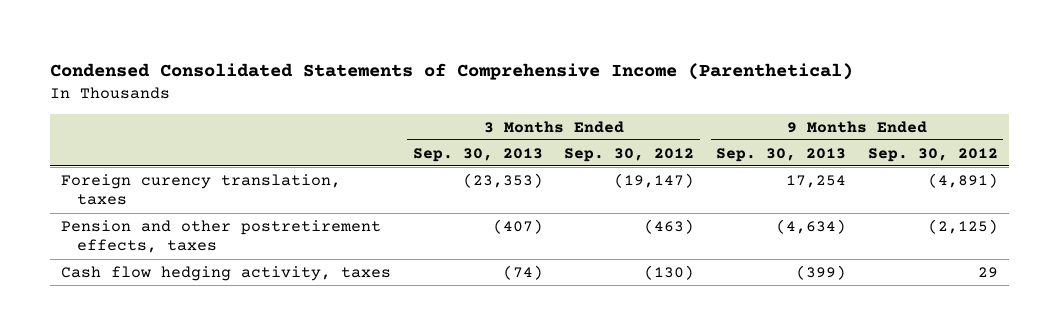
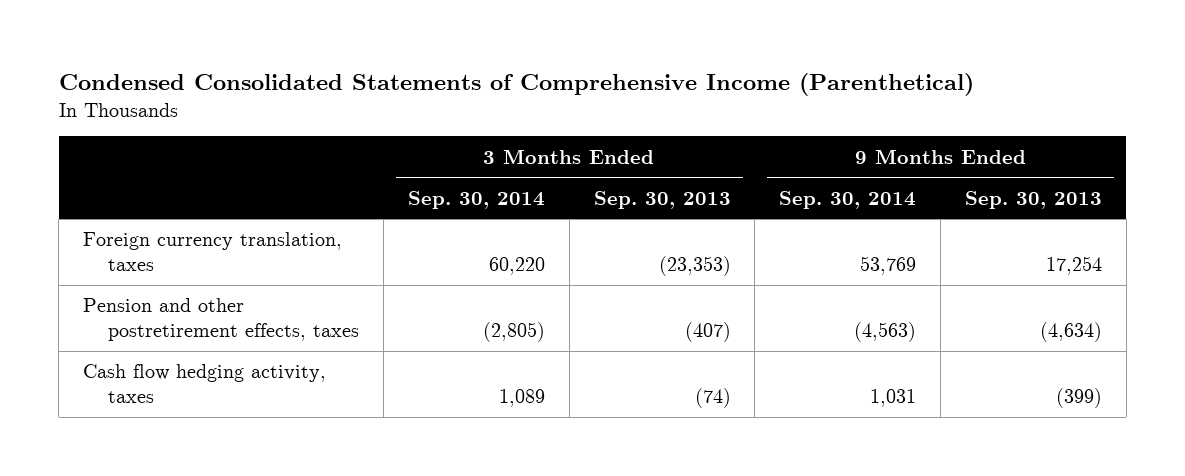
[564,147,695,162] Sep. 30, 2012 -> none
[867,147,998,162] Sep. 30, 2012 -> none
none -> [407,190,545,209] Sep. 30, 2014
none -> [779,190,917,209] Sep. 30, 2014
[61,173,342,206] Foreign curency translation, taxes -> [83,232,343,272] Foreign currency translation, taxes

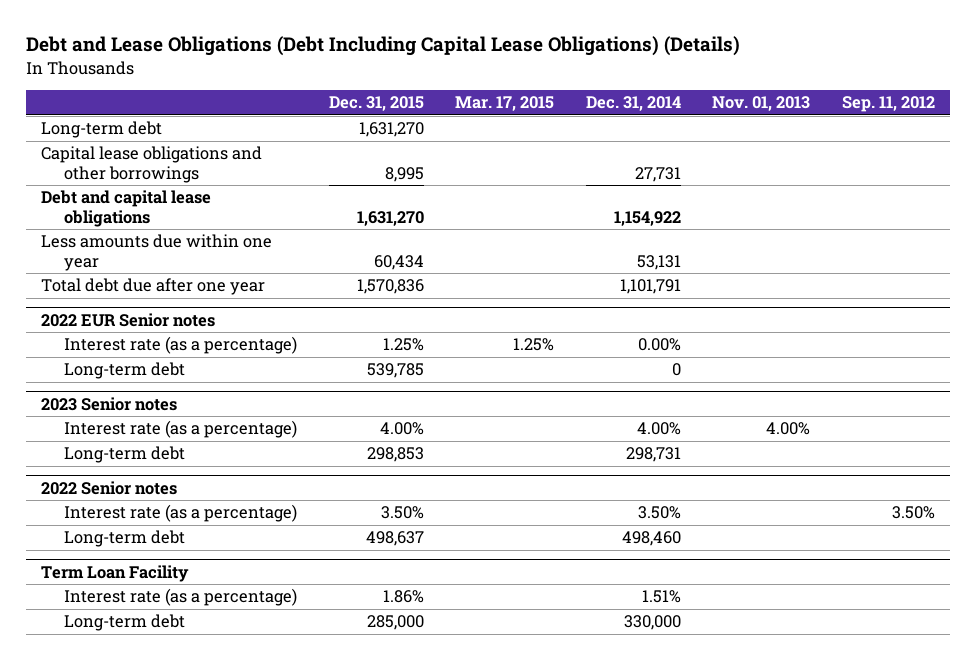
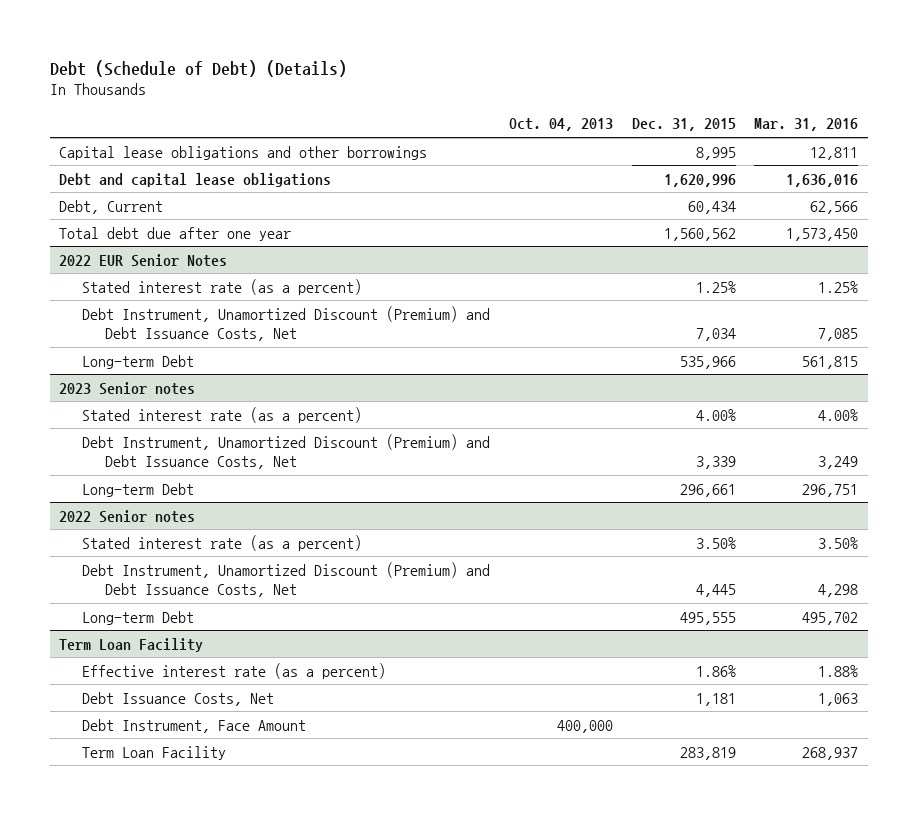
[25,36,740,57] Debt and Lease Obligations (Debt Including Capital Lease Obligations) (Details) -> [49,59,347,77] Debt (Schedule of Debt) (Details)
[455,96,555,112] Mar. 17, 2015 -> none
[585,96,681,112] Dec. 31, 2014 -> none
[712,96,811,112] Nov. 01, 2013 -> none
[841,96,935,113] Sep. 11, 2012 -> none
none -> [508,118,613,132] Oct. 04, 2013
none -> [754,118,859,132] Mar. 31, 2016
[41,121,163,139] Long-term debt -> none
[356,210,424,226] 1,631,270 -> [663,173,736,187] 1,620,996
[41,234,273,271] Less amounts due within one year -> [59,199,164,214] Debt, Current
[356,279,424,295] 1,570,836 -> [663,227,736,241] 1,560,562
[41,313,216,328] 2022 EUR Senior notes -> [59,253,228,267] 2022 EUR Senior Notes
[64,336,298,355] Interest rate (as a percentage) -> [82,278,363,295] Stated interest rate (as a percent)
none -> [82,305,491,342] Debt Instrument, Unamortized Discount (Premium) and Debt Issuance Costs, Net
[64,362,186,380] Long-term debt -> [82,354,195,369] Long-term Debt
[366,363,424,379] 539,785 -> [679,355,736,369] 535,966
[64,420,298,439] Interest rate (as a percentage) -> [82,406,363,423] Stated interest rate (as a percent)
none -> [82,433,491,470] Debt Instrument, Unamortized Discount (Premium) and Debt Issuance Costs, Net
[64,446,186,464] Long-term debt -> [82,482,195,497] Long-term Debt
[366,447,424,463] 298,853 -> [679,483,736,497] 296,661
[64,504,298,523] Interest rate (as a percentage) -> [82,534,363,551] Stated interest rate (as a percent)
none -> [82,561,491,598] Debt Instrument, Unamortized Discount (Premium) and Debt Issuance Costs, Net
[64,530,186,548] Long-term debt -> [82,610,195,625] Long-term Debt
[365,531,424,547] 498,637 -> [679,611,736,625] 495,555
[64,614,186,632] Long-term debt -> none
[64,588,298,607] Interest rate (as a percentage) -> [82,662,387,679] Effective interest rate (as a percent)
none -> [82,691,275,706] Debt Issuance Costs, Net
none -> [82,718,307,733] Debt Instrument, Face Amount
none -> [82,745,227,760] Term Loan Facility

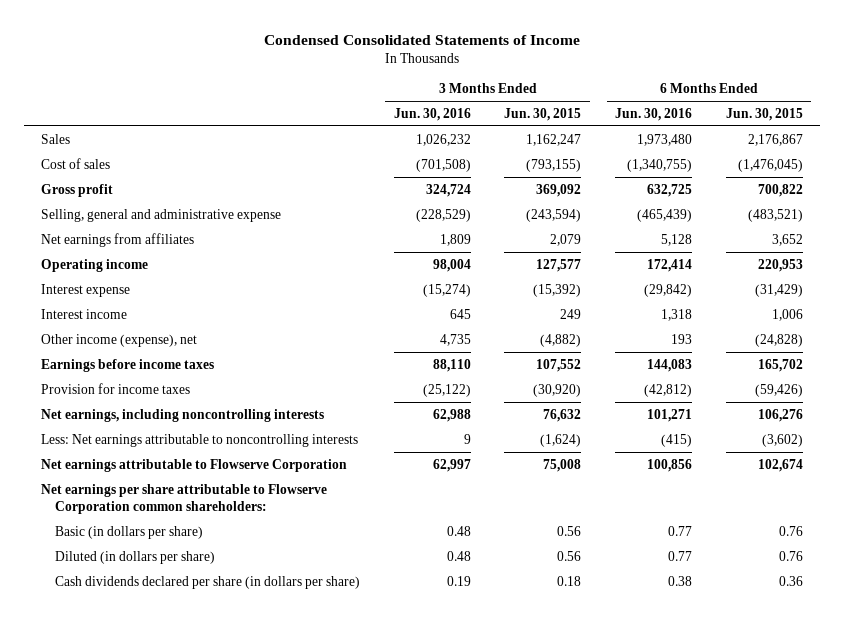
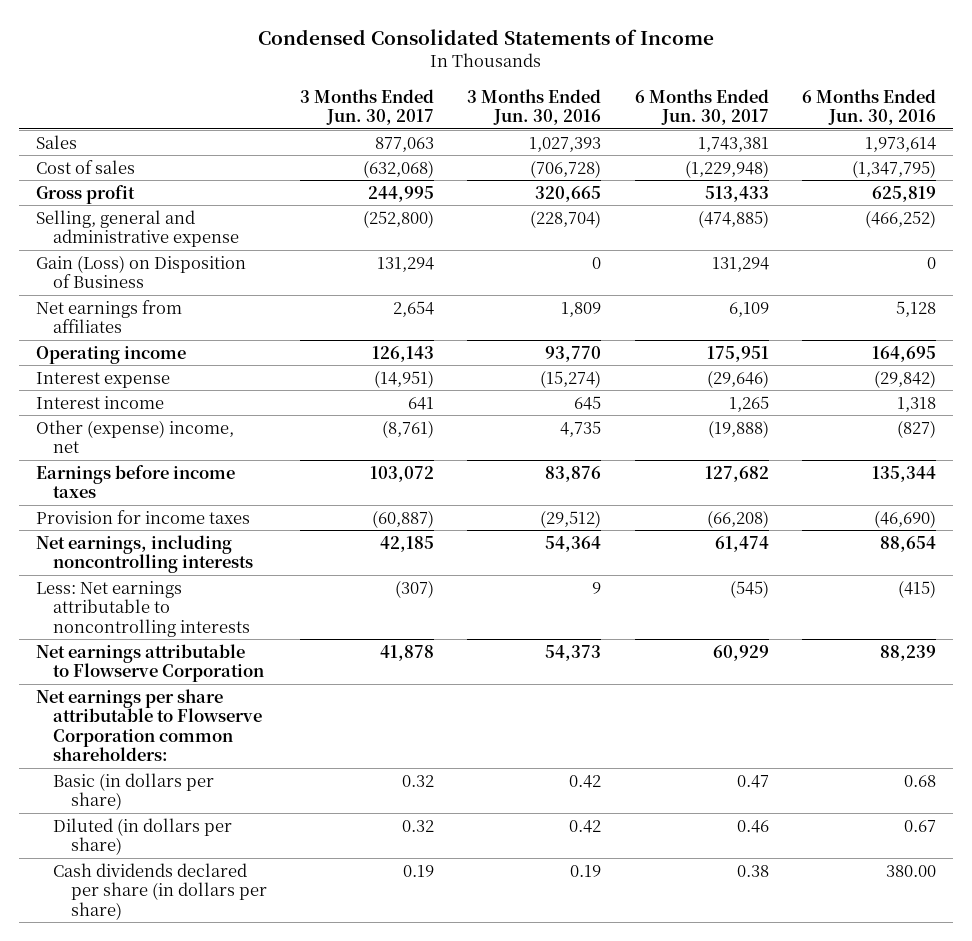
[504,107,582,121] Jun. 30, 2015 -> none
[725,107,803,121] Jun. 30, 2015 -> none
none -> [300,88,435,126] 3 Months Ended Jun. 30, 2017
none -> [634,88,769,126] 6 Months Ended Jun. 30, 2017
[415,133,471,146] 1,026,232 -> [529,136,602,152] 1,027,393
[637,133,693,146] 1,973,480 -> [865,136,937,152] 1,973,614
[415,158,471,172] (701,508) -> [530,159,602,178] (706,728)
[627,158,693,172] (1,340,755) -> [852,159,937,178] (1,347,795)
[425,183,471,197] 324,724 -> [535,185,602,202] 320,665
[647,183,693,197] 632,725 -> [872,185,937,202] 625,819
[415,208,471,222] (228,529) -> [530,209,602,228] (228,704)
[637,208,693,222] (465,439) -> [865,209,937,228] (466,252)
none -> [35,254,246,289] Gain (Loss) on Disposition of Business
[432,258,471,272] 98,004 -> [545,345,602,362] 93,770
[647,258,693,272] 172,414 -> [872,345,937,362] 164,695
[40,333,197,347] Other income (expense), net -> [35,419,234,454] Other (expense) income, net
[671,333,693,344] 193 -> [897,419,937,438] (827)
[432,358,471,372] 88,110 -> [545,465,602,482] 83,876
[647,358,693,372] 144,083 -> [872,465,937,482] 135,344
[422,383,471,397] (25,122) -> [540,509,602,528] (29,512)
[644,383,693,397] (42,812) -> [874,509,937,528] (46,690)
[432,408,471,422] 62,988 -> [545,535,602,552] 54,364
[647,408,693,422] 101,271 -> [880,535,937,552] 88,654
[432,458,471,472] 62,997 -> [545,644,602,661] 54,373
[647,458,693,472] 100,856 -> [880,644,937,661] 88,239
[446,525,471,536] 0.48 -> [569,774,602,788] 0.42
[668,525,693,536] 0.77 -> [904,774,937,787] 0.68
[446,550,471,561] 0.48 -> [569,819,602,833] 0.42
[668,550,693,561] 0.77 -> [904,819,937,832] 0.67
[668,575,693,586] 0.38 -> [886,864,937,877] 380.00

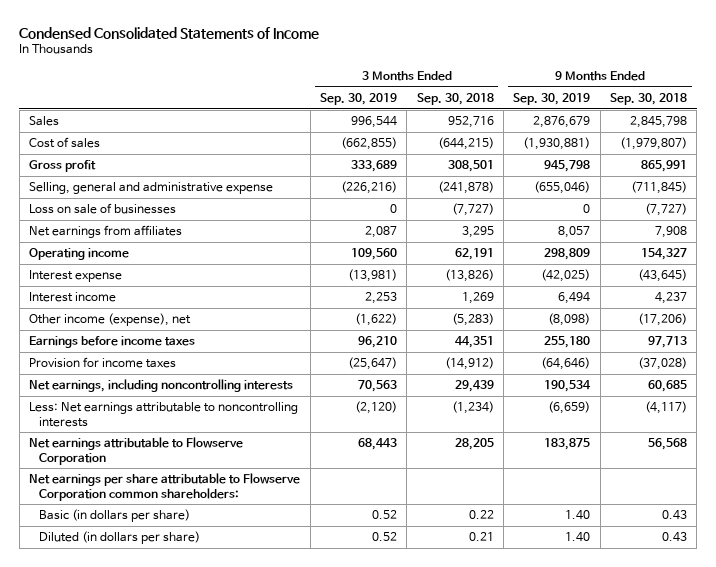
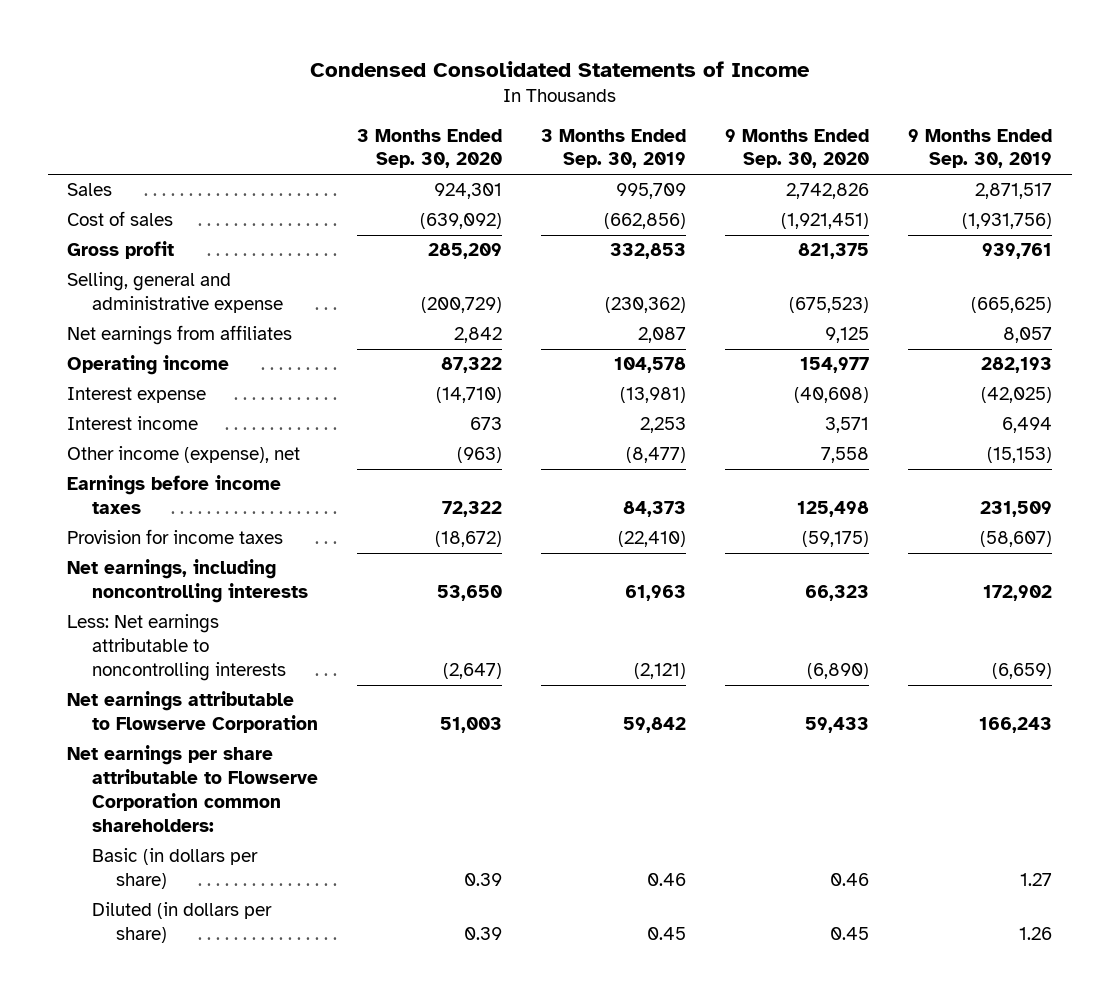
[416,92,494,105] Sep. 30, 2018 -> none
[609,92,687,105] Sep. 30, 2018 -> none
none -> [356,128,502,169] 3 Months Ended Sep. 30, 2020
none -> [724,128,869,169] 9 Months Ended Sep. 30, 2020
[29,203,177,215] Loss on sale of businesses -> none
[350,116,397,129] 996,544 -> [615,183,686,200] 995,709
[533,116,591,129] 2,876,679 -> [975,183,1053,200] 2,871,517
[340,137,397,151] (662,855) -> [603,213,686,230] (662,856)
[523,137,591,151] (1,930,881) -> [962,213,1053,230] (1,931,756)
[350,160,397,173] 333,689 -> [609,243,686,260] 332,853
[544,160,591,173] 945,798 -> [982,243,1053,260] 939,761
[340,181,397,195] (226,216) -> [604,297,686,314] (230,362)
[534,181,591,195] (655,046) -> [971,297,1053,314] (665,625)
[350,248,397,261] 109,560 -> [613,357,686,374] 104,578
[544,248,591,261] 298,809 -> [981,357,1053,374] 282,193
[354,313,397,327] (1,622) -> [625,447,686,464] (8,477)
[548,313,591,327] (8,098) -> [987,447,1053,464] (15,153)
[357,336,397,349] 96,210 -> [622,501,686,518] 84,373
[544,336,591,349] 255,180 -> [980,501,1053,518] 231,509
[347,357,397,371] (25,647) -> [617,531,686,548] (22,410)
[541,357,591,371] (64,646) -> [980,531,1053,548] (58,607)
[357,380,397,393] 70,563 -> [624,585,686,602] 61,963
[544,380,592,393] 190,534 -> [983,585,1053,602] 172,902
[354,401,397,415] (2,120) -> [633,663,686,680] (2,121)
[357,438,397,451] 68,443 -> [622,717,686,734] 59,842
[544,438,591,451] 183,875 -> [979,717,1053,734] 166,243
[371,510,397,520] 0.52 -> [646,873,686,887] 0.46
[565,510,591,521] 1.40 -> [1020,873,1053,887] 1.27
[371,532,397,542] 0.52 -> [646,927,686,941] 0.45
[565,532,591,543] 1.40 -> [1019,927,1053,941] 1.26

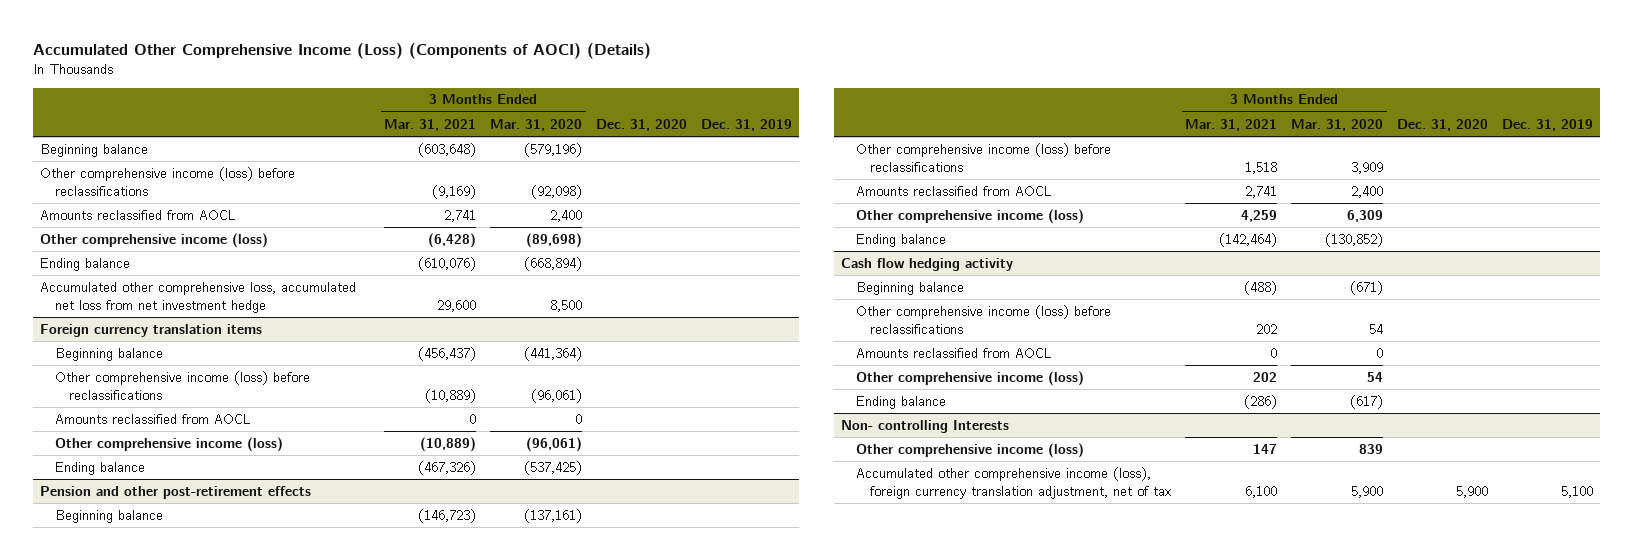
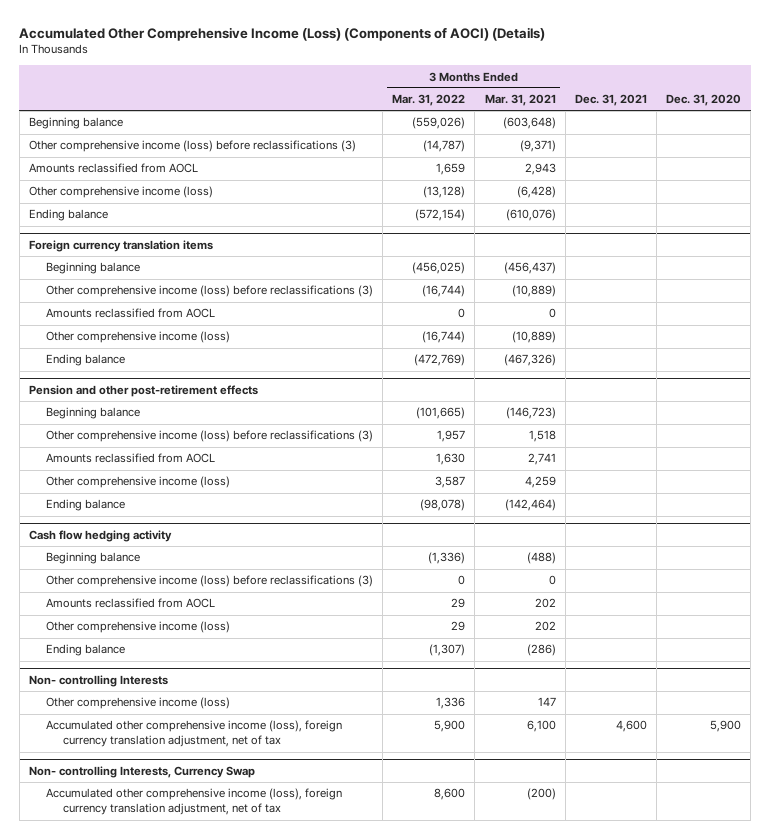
[490,118,583,131] Mar. 31, 2020 -> none
[701,118,793,131] Dec. 31, 2019 -> none
none -> [392,94,466,107] Mar. 31, 2022
none -> [574,94,647,107] Dec. 31, 2021
[40,166,296,196] Other comprehensive income (loss) before reclassifications -> [29,140,357,153] Other comprehensive income (loss) before reclassifications (3)
[432,184,477,199] (9,169) -> [519,140,556,153] (9,371)
[444,209,477,222] 2,741 -> [524,163,556,176] 2,943
[40,281,357,313] Accumulated other comprehensive loss, accumulated net loss from net investment hedge -> none
[54,370,310,400] Other comprehensive income (loss) before reclassifications -> [45,285,373,298] Other comprehensive income (loss) before reclassifications (3)
[855,142,1111,172] Other comprehensive income (loss) before reclassifications -> [45,430,373,443] Other comprehensive income (loss) before reclassifications (3)
[855,304,1111,334] Other comprehensive income (loss) before reclassifications -> [45,575,373,588] Other comprehensive income (loss) before reclassifications (3)
[1256,323,1278,334] 202 -> [548,575,556,586] 0
[1270,347,1278,358] 0 -> [534,598,556,609] 202
none -> [29,765,256,778] Non- controlling Interests, Currency Swap
none -> [45,788,342,816] Accumulated other comprehensive income (loss), foreign currency translation adjustment, net of tax

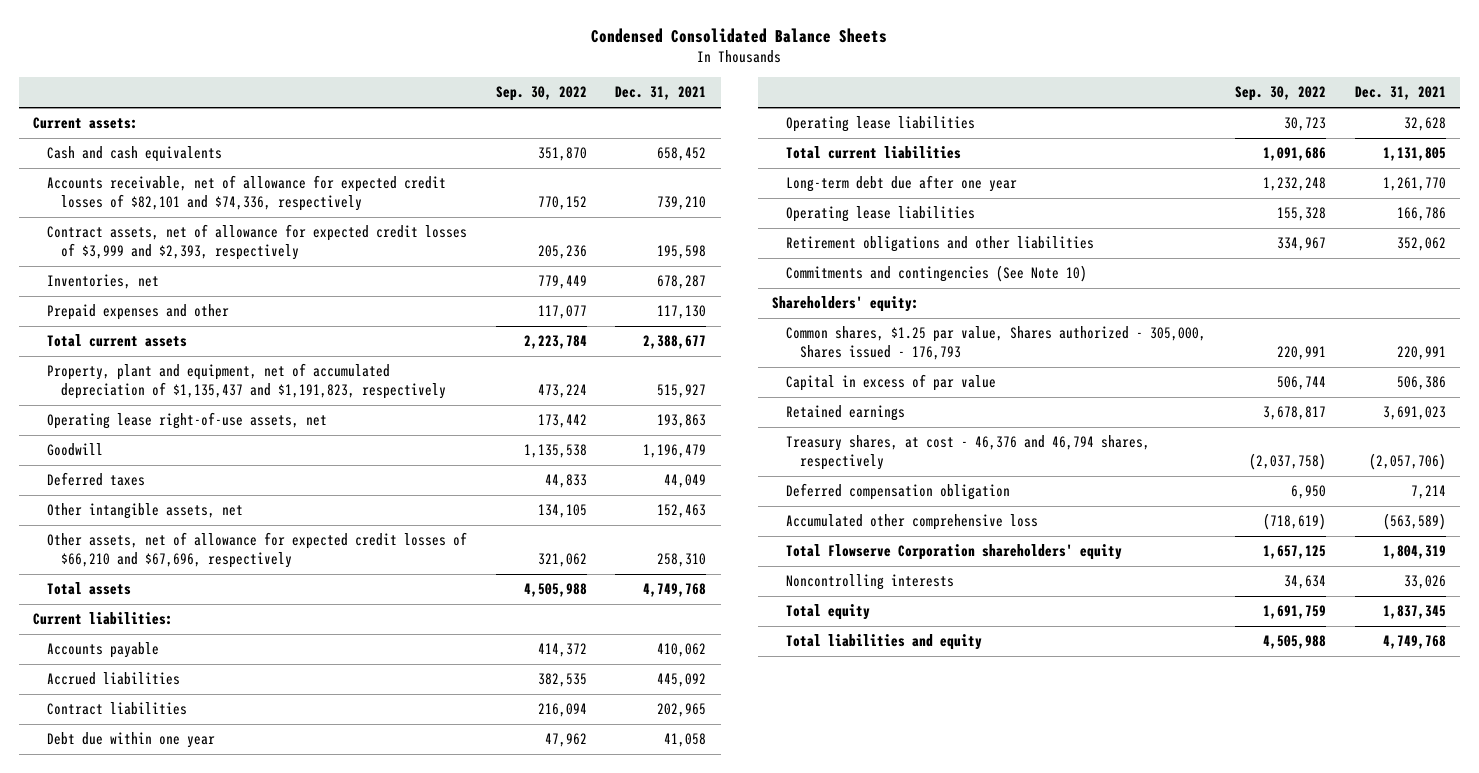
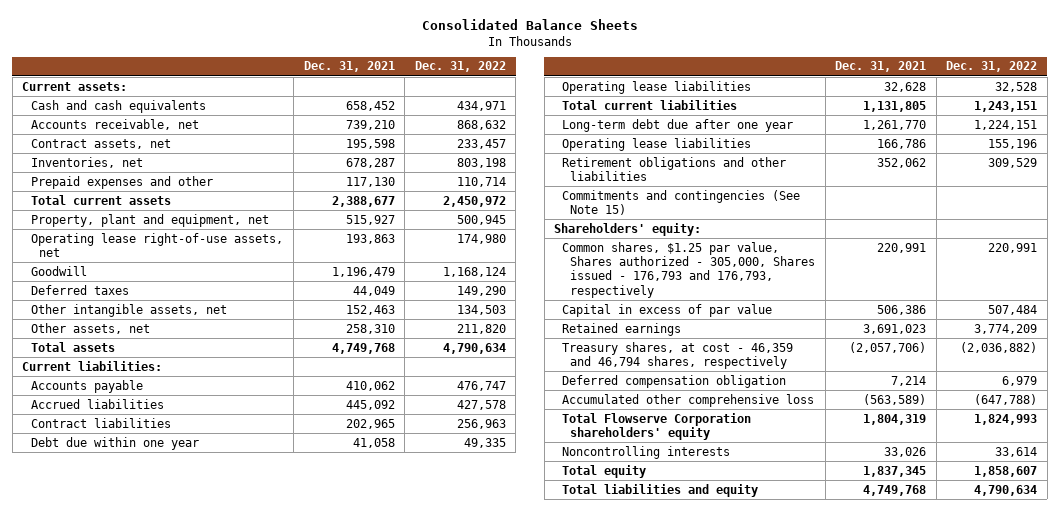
[591,28,888,44] Condensed Consolidated Balance Sheets -> [421,19,638,31] Consolidated Balance Sheets
[495,86,587,102] Sep. 30, 2022 -> none
none -> [414,61,506,73] Dec. 31, 2022
[47,175,447,211] Accounts receivable, net of allowance for expected credit losses of $82,101 and $74,336, respectively -> [30,118,199,130] Accounts receivable, net
[47,224,468,260] Contract assets, net of allowance for expected credit losses of $3,999 and $2,393, respectively -> [30,138,171,149] Contract assets, net
[47,363,446,399] Property, plant and equipment, net of accumulated depreciation of $1,135,437 and $1,191,823, respectively -> [30,213,269,227] Property, plant and equipment, net
[47,532,468,568] Other assets, net of allowance for expected credit losses of $66,210 and $67,696, respectively -> [30,322,150,334] Other assets, net
[786,265,1088,283] Commitments and contingencies (See Note 10) -> [562,189,801,215] Commitments and contingencies (See Note 15)
[786,326,1207,360] Common shares, $1.25 par value, Shares authorized - 305,000, Shares issued - 176,793 -> [562,241,816,298] Common shares, $1.25 par value, Shares authorized - 305,000, Shares issued - 176,793 and 176,793, respectively
[786,435,1151,470] Treasury shares, at cost - 46,376 and 46,794 shares, respectively -> [562,341,794,369] Treasury shares, at cost - 46,359 and 46,794 shares, respectively

